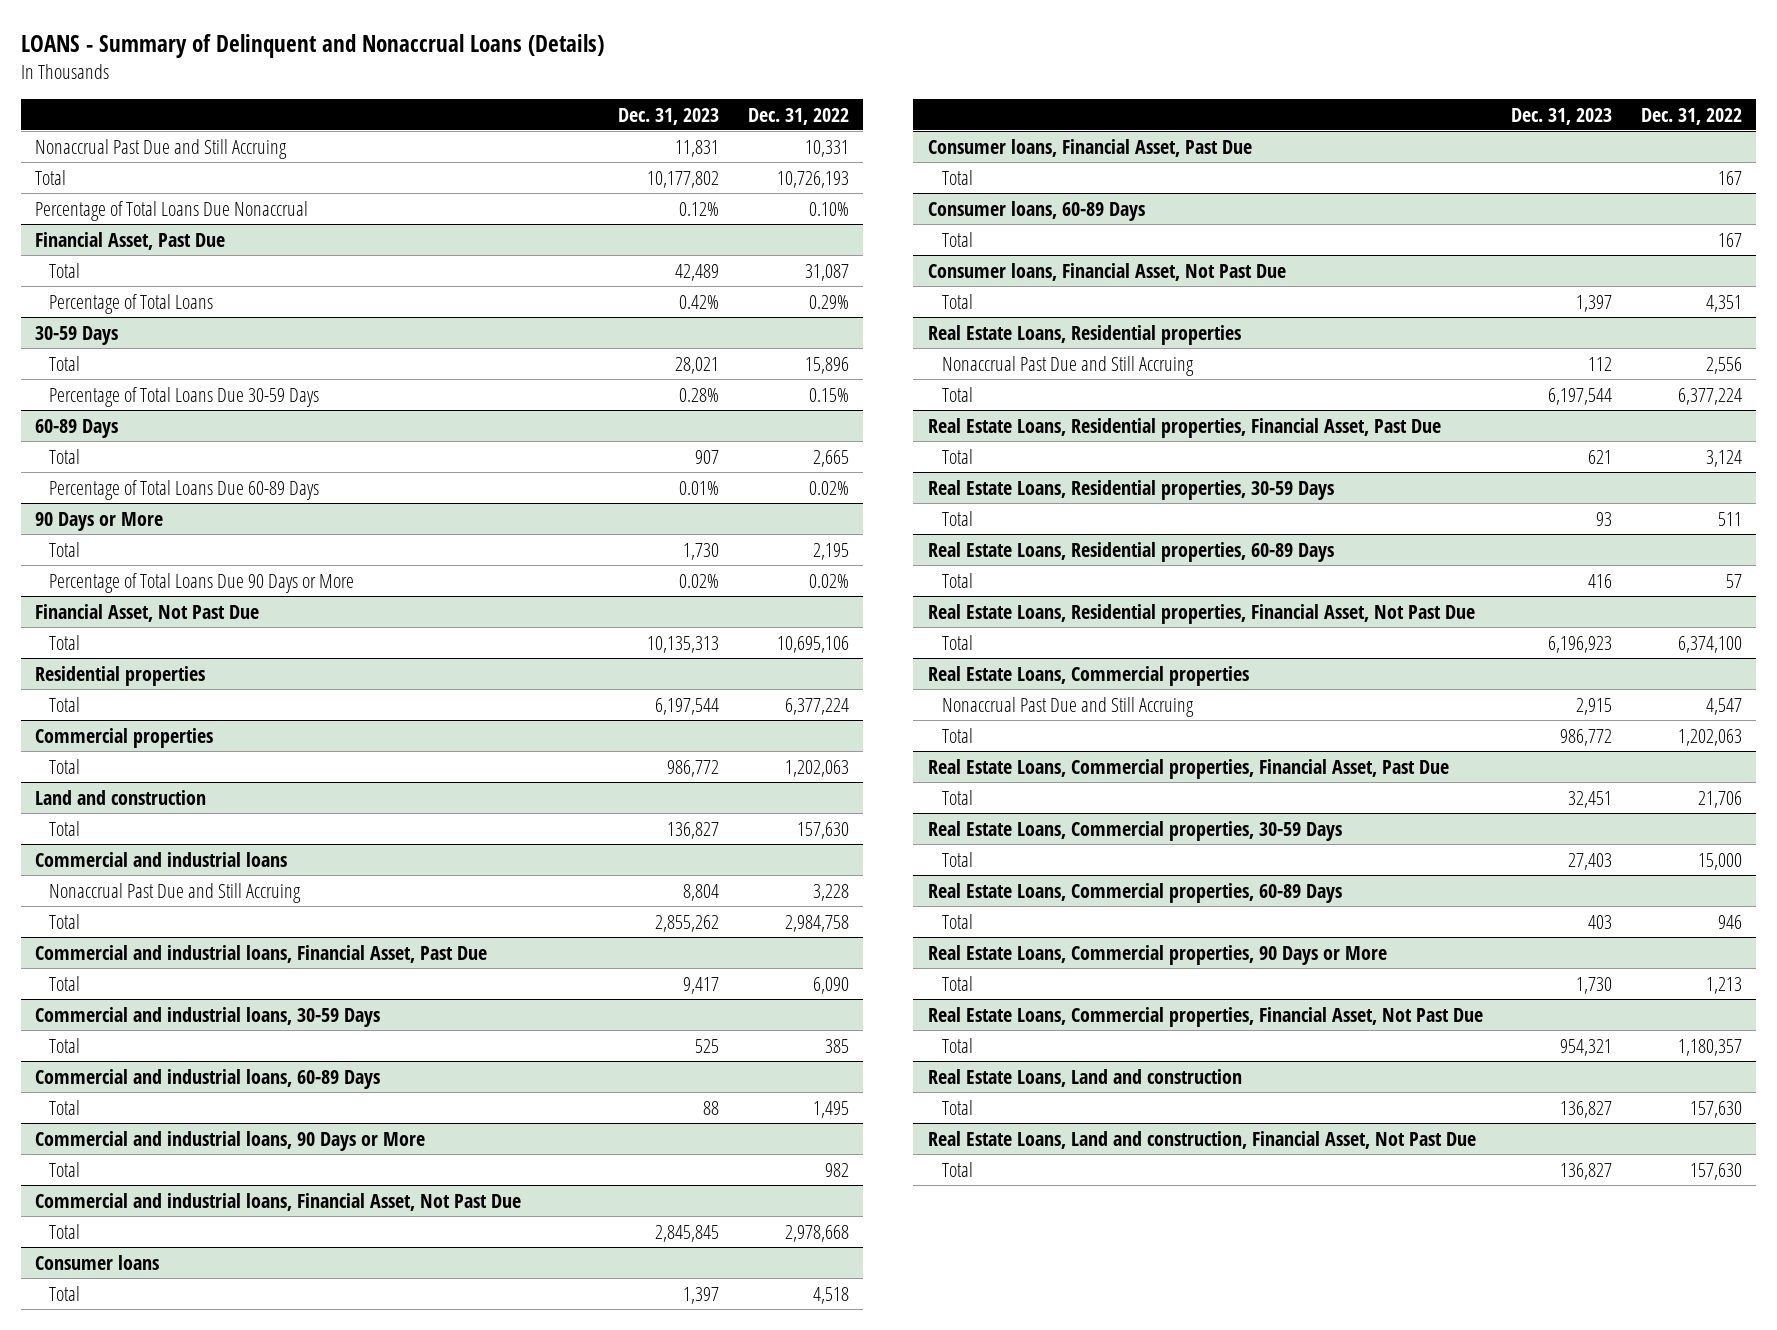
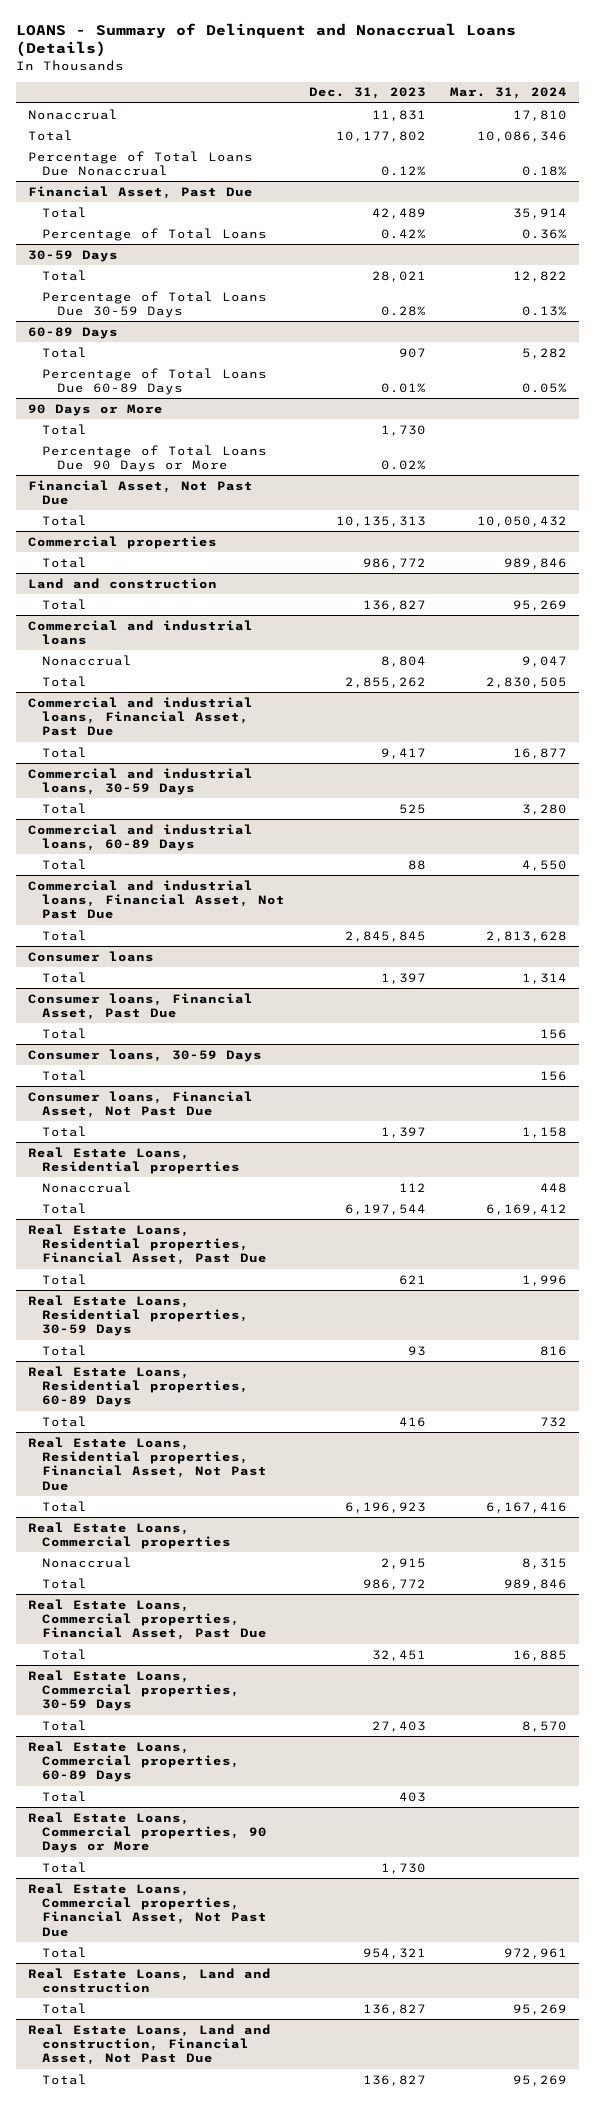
[748,107,850,125] Dec. 31, 2022 -> none
none -> [449,87,567,100] Mar. 31, 2024
[34,138,287,159] Nonaccrual Past Due and Still Accruing -> [27,108,118,120] Nonaccrual
[34,665,205,686] Residential properties -> none
[49,696,81,712] Total -> none
[49,882,302,903] Nonaccrual Past Due and Still Accruing -> [42,654,133,666] Nonaccrual
[34,1130,425,1151] Commercial and industrial loans, 90 Days or More -> none
[49,1161,81,1177] Total -> none
[927,200,1145,221] Consumer loans, 60-89 Days -> none
none -> [27,1048,262,1062] Consumer loans, 30-59 Days
[942,355,1195,376] Nonaccrual Past Due and Still Accruing -> [42,1181,133,1193] Nonaccrual
[942,696,1195,717] Nonaccrual Past Due and Still Accruing -> [42,1556,133,1568] Nonaccrual

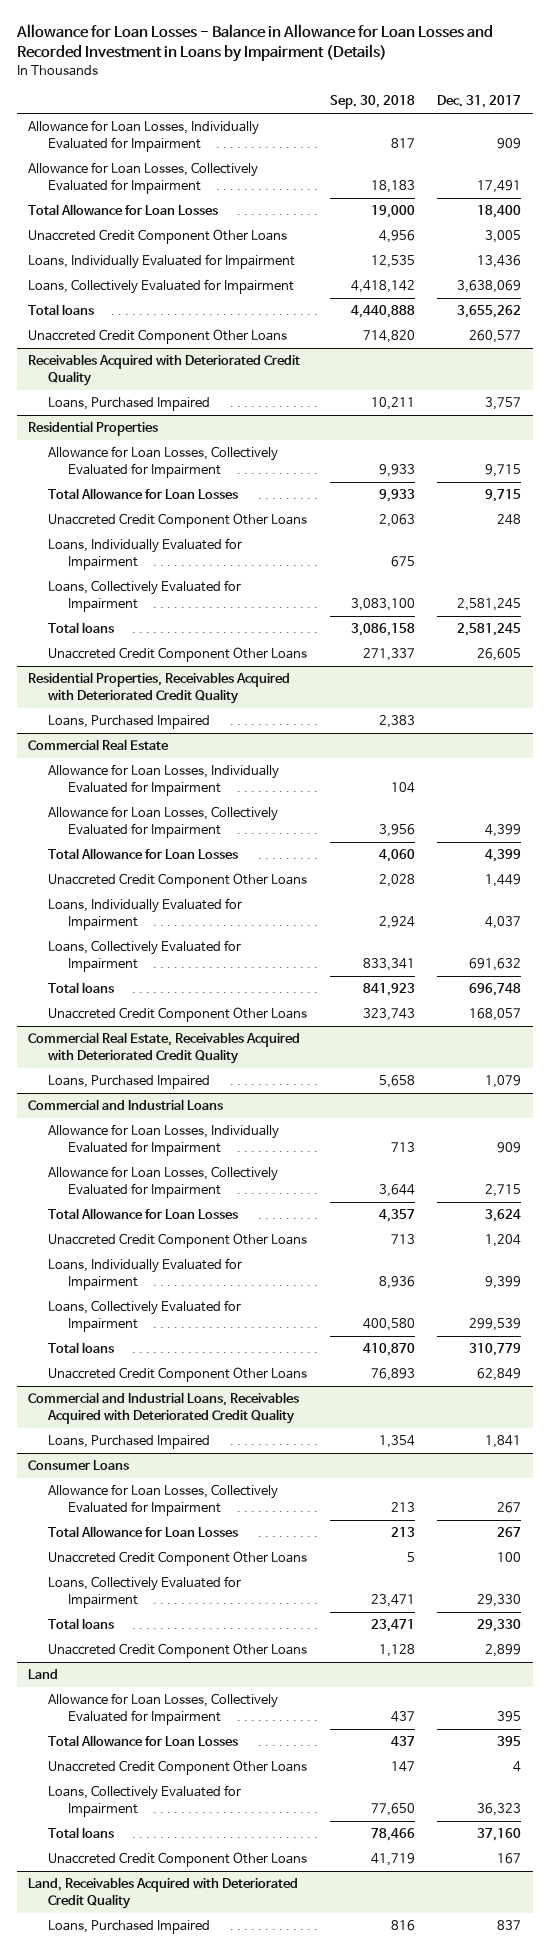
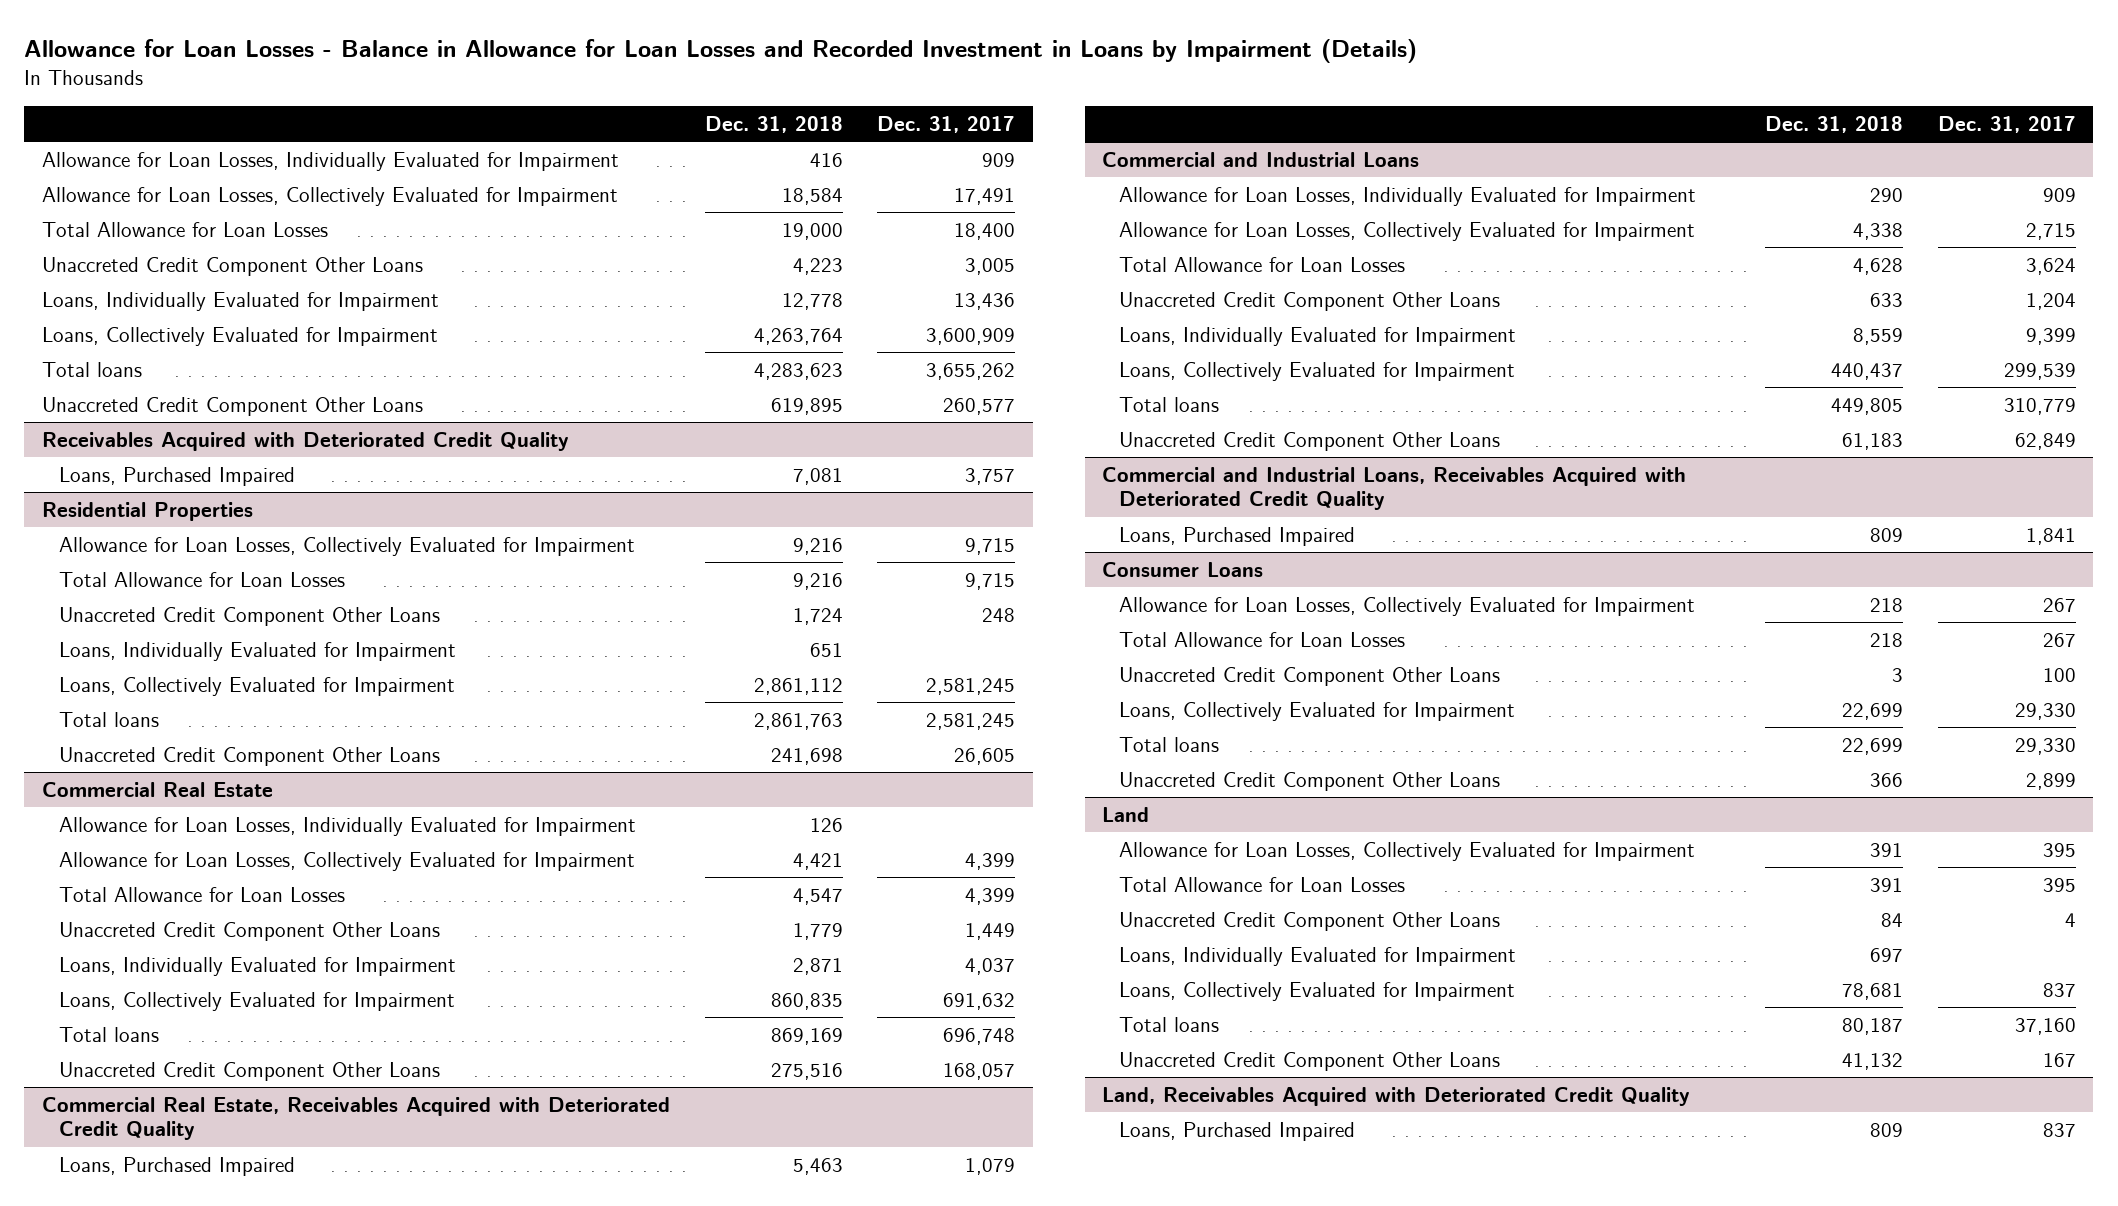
[329,95,415,110] Sep. 30, 2018 -> none
none -> [704,115,843,133] Dec. 31, 2018
[457,280,522,294] 3,638,069 -> [926,328,1016,346] 3,600,909
[28,672,291,704] Residential Properties, Receivables Acquired with Deteriorated Credit Quality -> none
[47,715,210,730] Loans, Purchased Impaired -> none
none -> [1119,947,1517,967] Loans, Individually Evaluated for Impairment
[477,1802,522,1816] 36,323 -> [2042,983,2076,998] 837

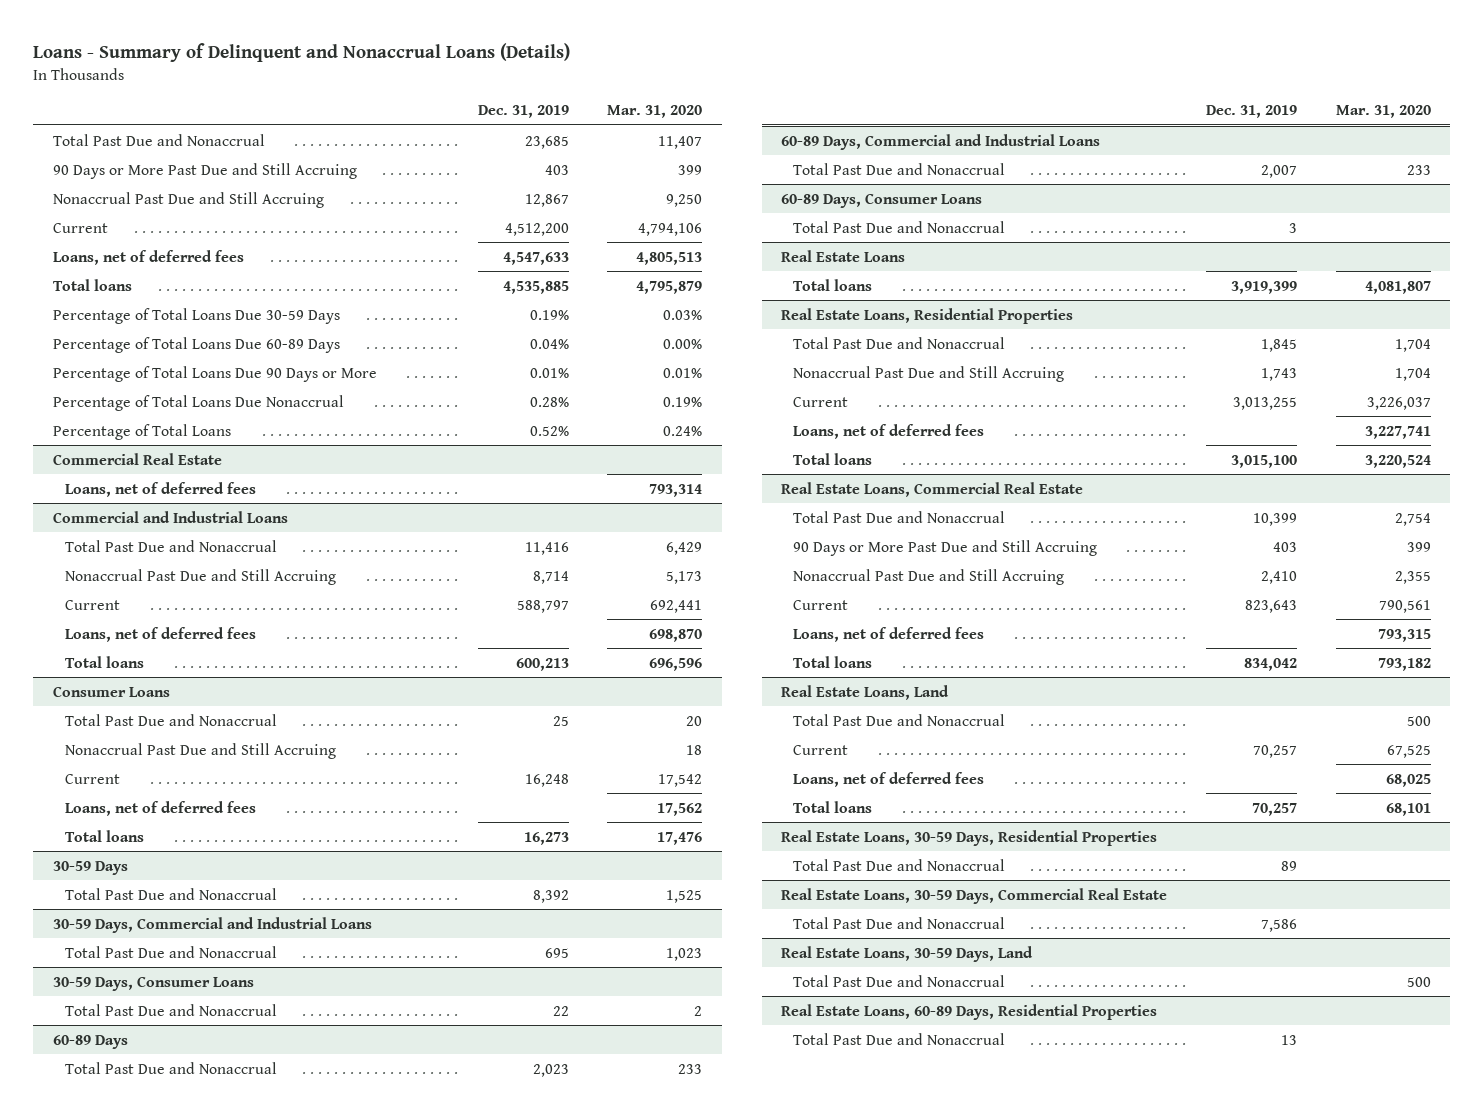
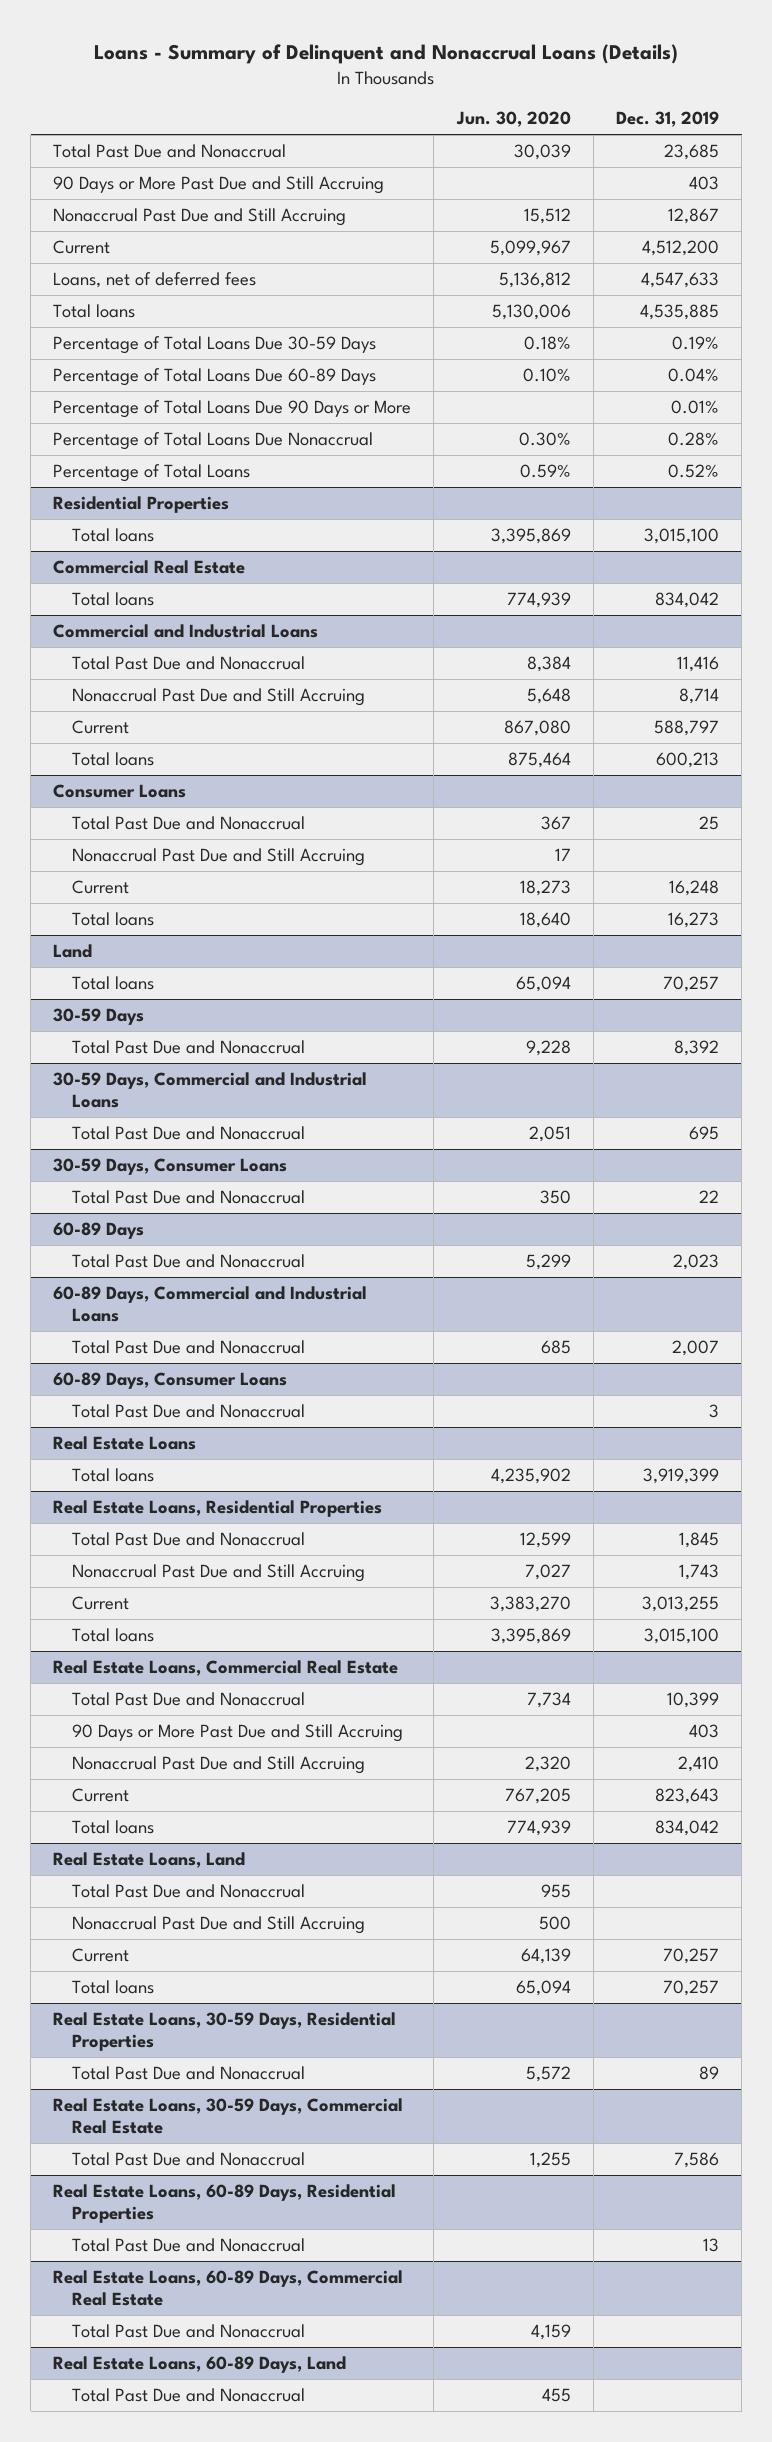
[607,105,703,119] Mar. 31, 2020 -> none
none -> [455,111,571,128] Jun. 30, 2020
none -> [53,495,230,513] Residential Properties
none -> [71,527,154,542] Total loans
[65,481,257,497] Loans, net of deferred fees -> none
none -> [71,591,154,606] Total loans
[65,626,257,642] Loans, net of deferred fees -> none
[65,800,257,816] Loans, net of deferred fees -> none
none -> [53,943,93,958] Land
none -> [71,975,154,990] Total loans
[793,423,985,439] Loans, net of deferred fees -> none
[793,626,985,642] Loans, net of deferred fees -> none
none -> [71,1915,365,1934] Nonaccrual Past Due and Still Accruing
[793,771,985,787] Loans, net of deferred fees -> none
[781,945,1034,962] Real Estate Loans, 30-59 Days, Land -> none
[793,974,1006,987] Total Past Due and Nonaccrual -> none
none -> [53,2269,404,2306] Real Estate Loans, 60-89 Days, Commercial Real Estate
none -> [71,2323,305,2338] Total Past Due and Nonaccrual
none -> [53,2355,347,2373] Real Estate Loans, 60-89 Days, Land
none -> [71,2387,305,2402] Total Past Due and Nonaccrual

